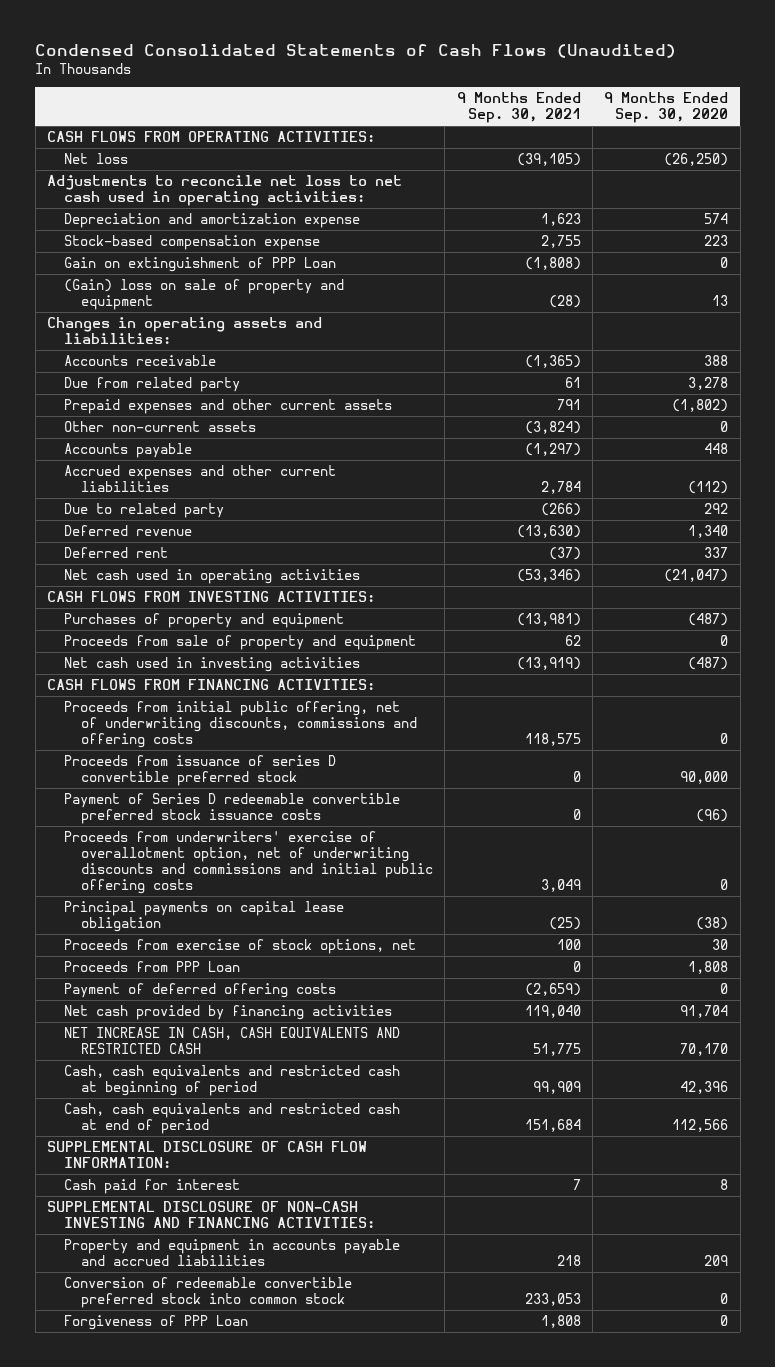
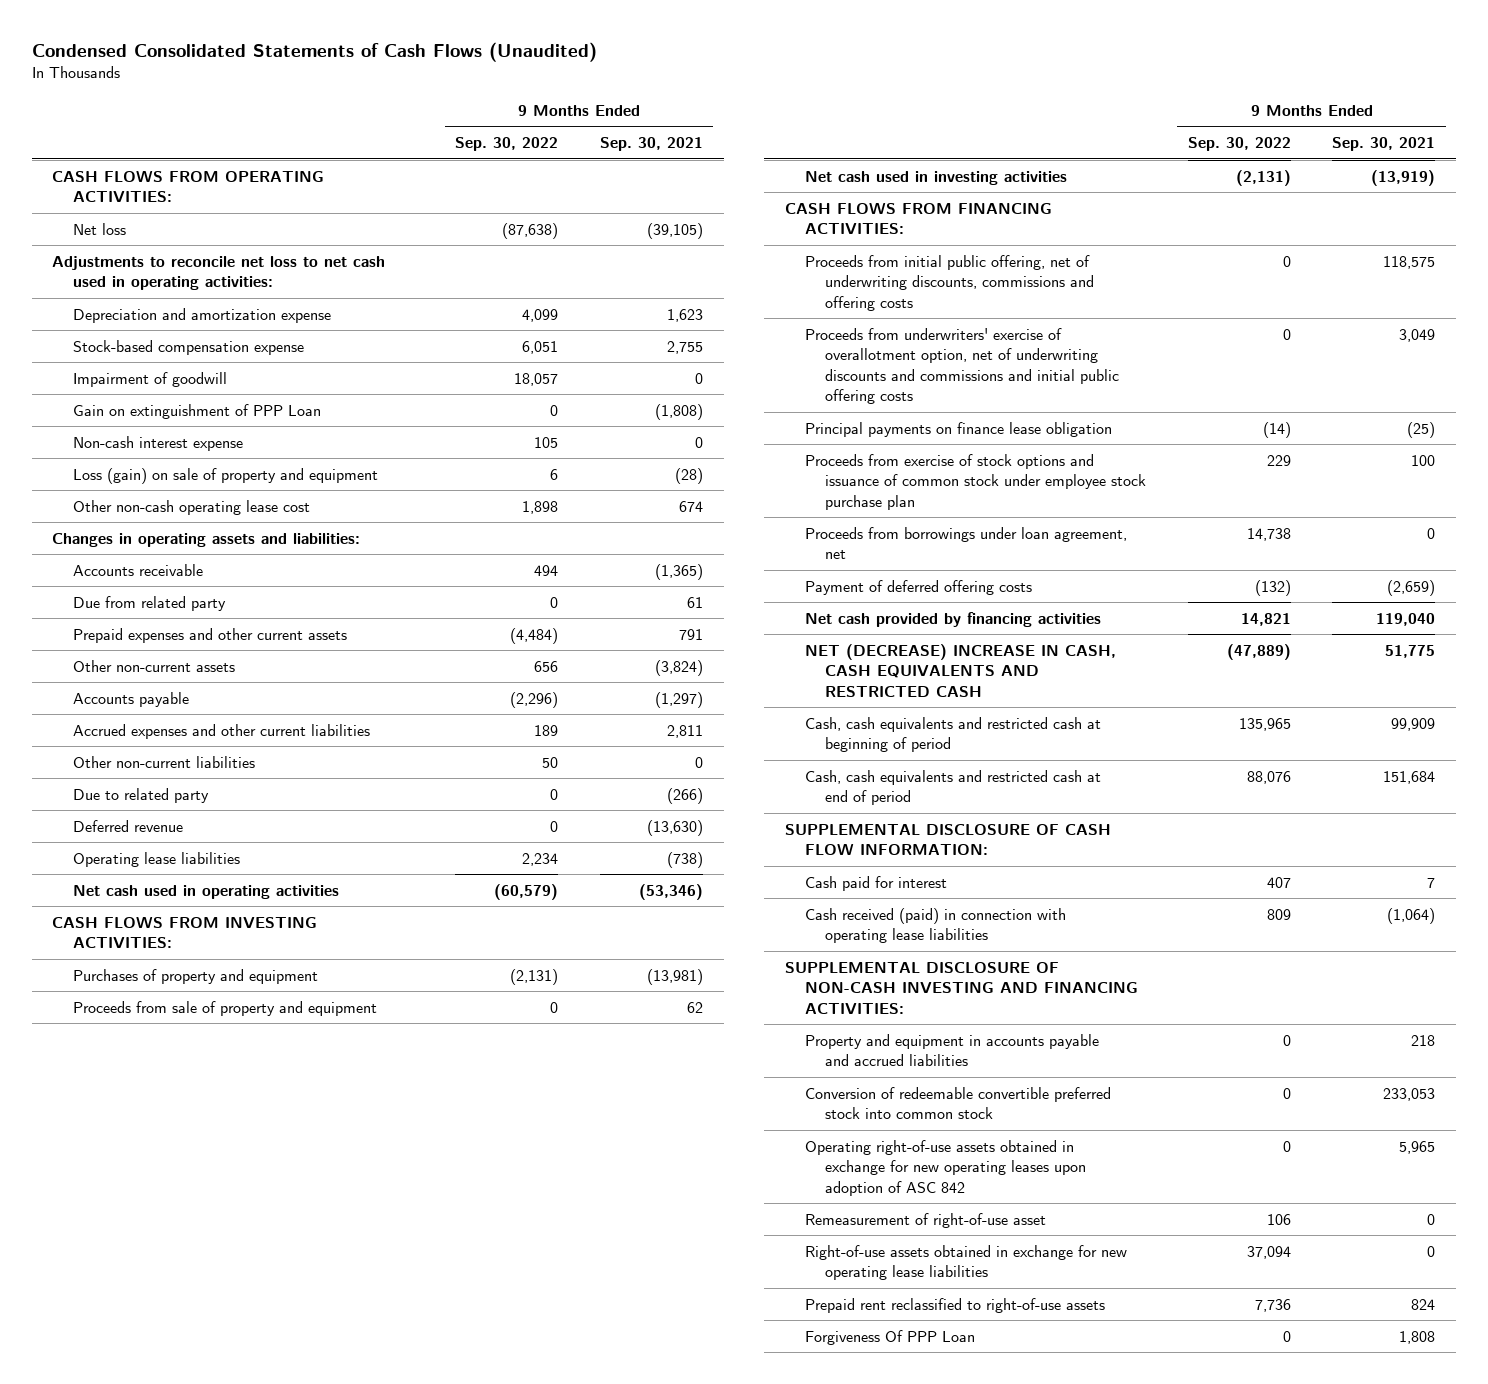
[604,92,729,124] 9 Months Ended Sep. 30, 2020 -> none
none -> [455,137,559,152] Sep. 30, 2022
none -> [72,371,227,387] Impairment of goodwill
none -> [72,435,243,451] Non-cash interest expense
[64,278,345,310] (Gain) loss on sale of property and equipment -> [72,467,378,484] Loss (gain) on sale of property and equipment
none -> [72,499,310,515] Other non-cash operating lease cost
[540,480,581,494] 2,784 -> [666,724,703,738] 2,811
none -> [72,755,255,768] Other non-current liabilities
[64,546,169,558] Deferred rent -> none
none -> [72,851,240,867] Operating lease liabilities
[64,754,337,786] Proceeds from issuance of series D convertible preferred stock -> none
[64,792,401,824] Payment of Series D redeemable convertible preferred stock issuance costs -> none
[64,960,241,972] Proceeds from PPP Loan -> none
[64,900,345,932] Principal payments on capital lease obligation -> [805,421,1113,437] Principal payments on finance lease obligation
[64,938,417,954] Proceeds from exercise of stock options, net -> [805,453,1147,510] Proceeds from exercise of stock options and issuance of common stock under employee stock purchase plan
none -> [805,526,1128,560] Proceeds from borrowings under loan agreement, net
[64,1026,401,1054] NET INCREASE IN CASH, CASH EQUIVALENTS AND RESTRICTED CASH -> [805,643,1117,697] NET (DECREASE) INCREASE IN CASH, CASH EQUIVALENTS AND RESTRICTED CASH
none -> [805,907,1067,944] Cash received (paid) in connection with operating lease liabilities
none -> [805,1139,1087,1196] Operating right-of-use assets obtained in exchange for new operating leases upon adoption of ASC 842
none -> [805,1212,1047,1228] Remeasurement of right-of-use asset
none -> [805,1244,1128,1281] Right-of-use assets obtained in exchange for new operating lease liabilities
none -> [805,1297,1106,1313] Prepaid rent reclassified to right-of-use assets
[64,1314,249,1330] Forgiveness of PPP Loan -> [805,1329,976,1345] Forgiveness Of PPP Loan

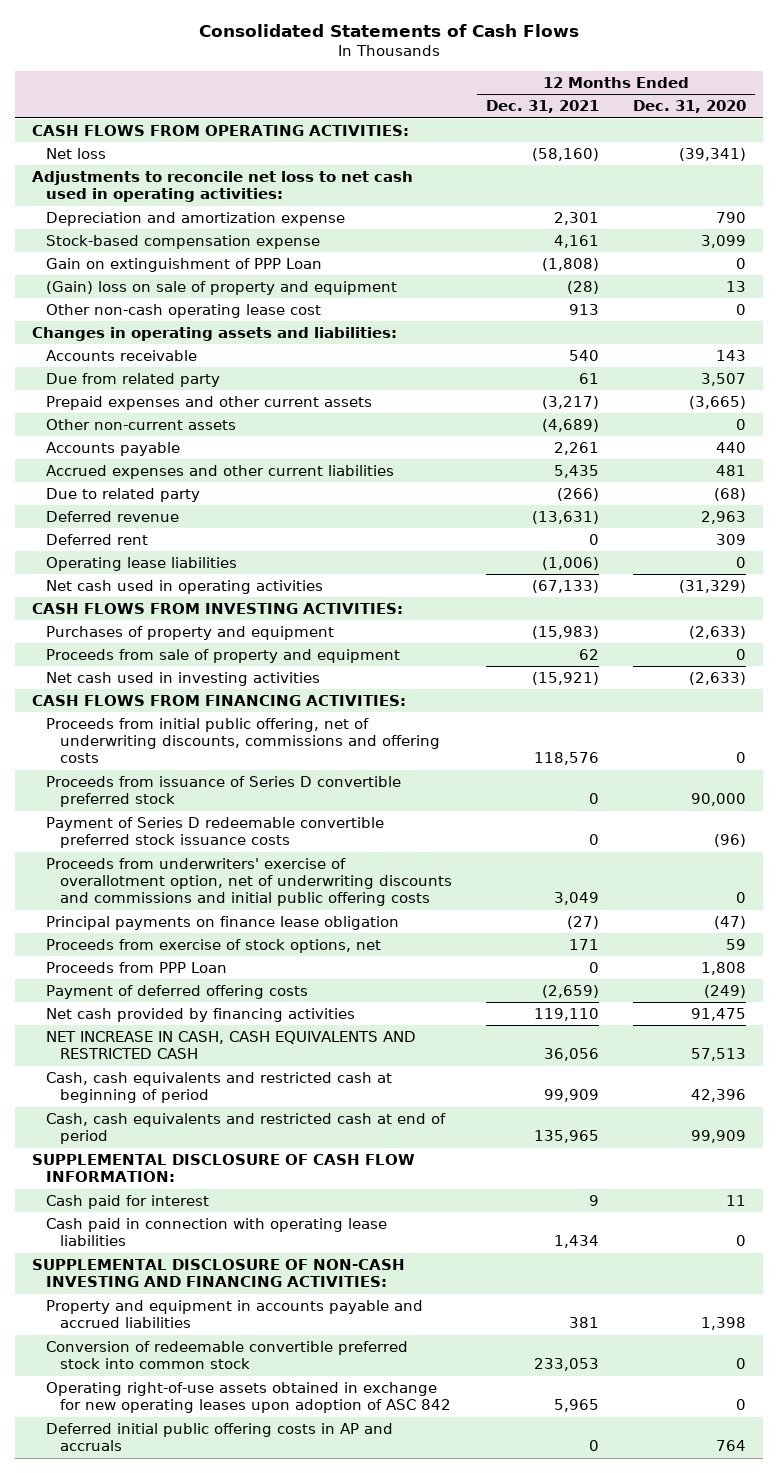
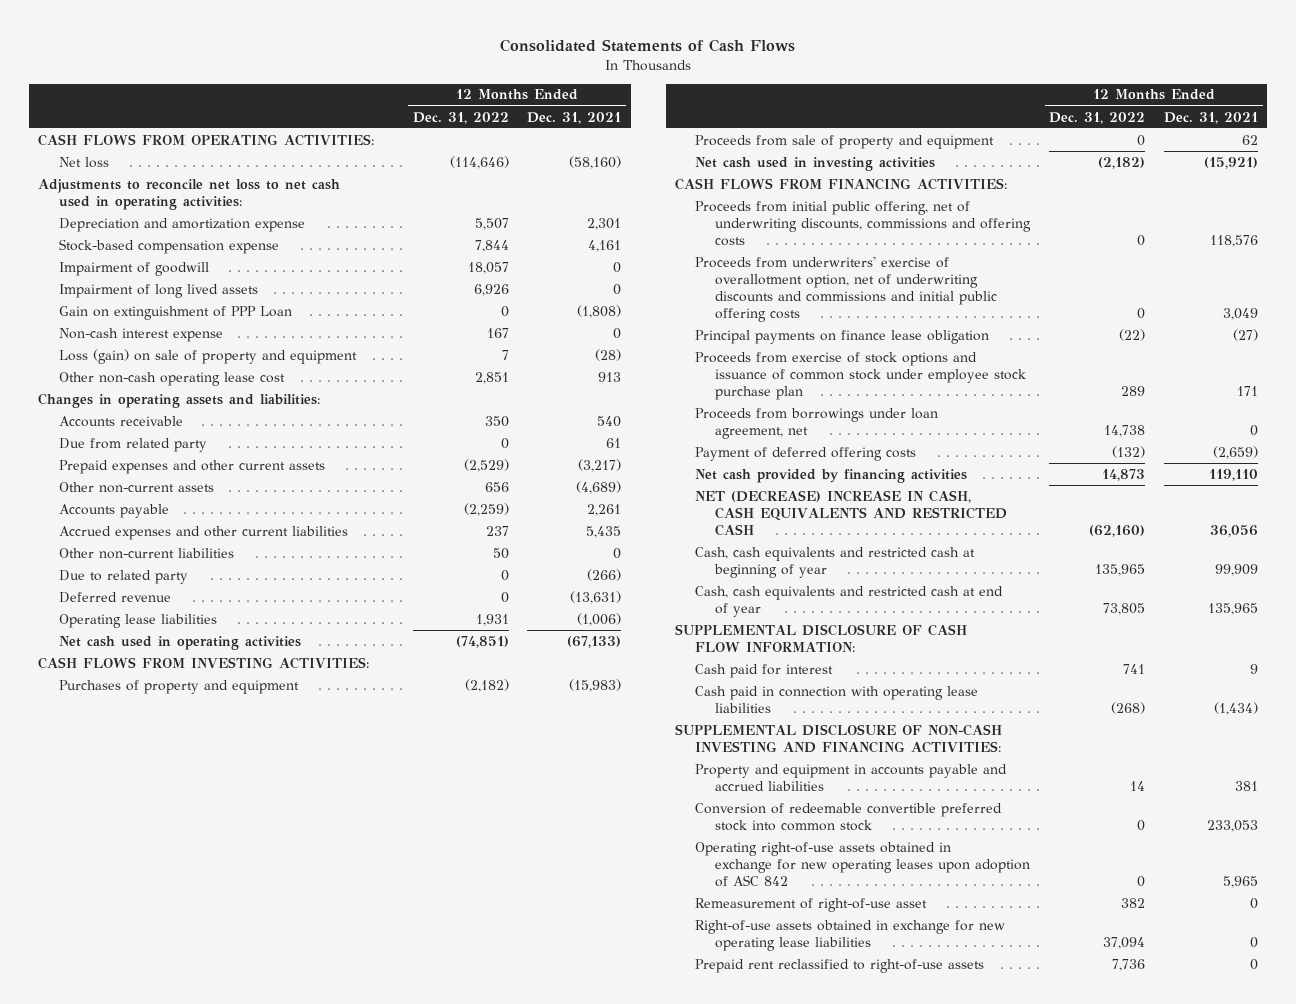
[633,100,747,114] Dec. 31, 2020 -> none
none -> [412,111,509,124] Dec. 31, 2022
none -> [58,261,209,276] Impairment of goodwill
none -> [58,283,258,298] Impairment of long lived assets
none -> [58,327,223,342] Non-cash interest expense
[45,280,397,295] (Gain) loss on sale of property and equipment -> [58,348,357,364] Loss (gain) on sale of property and equipment
none -> [58,547,234,559] Other non-current liabilities
[45,533,148,545] Deferred rent -> none
[45,775,401,808] Proceeds from issuance of Series D convertible preferred stock -> none
[45,816,384,849] Payment of Series D redeemable convertible preferred stock issuance costs -> none
[45,961,227,973] Proceeds from PPP Loan -> none
[45,938,381,953] Proceeds from exercise of stock options, net -> [695,351,1027,401] Proceeds from exercise of stock options and issuance of common stock under employee stock purchase plan
none -> [695,407,939,439] Proceeds from borrowings under loan agreement, net
[45,1030,416,1060] NET INCREASE IN CASH, CASH EQUIVALENTS AND RESTRICTED CASH -> [695,489,1008,537] NET (DECREASE) INCREASE IN CASH, CASH EQUIVALENTS AND RESTRICTED CASH
[45,1071,392,1104] Cash, cash equivalents and restricted cash at beginning of period -> [695,546,976,578] Cash, cash equivalents and restricted cash at beginning of year
[45,1112,446,1145] Cash, cash equivalents and restricted cash at end of period -> [695,585,1004,617] Cash, cash equivalents and restricted cash at end of year
[553,1235,599,1249] 1,434 -> [1213,701,1258,715] (1,434)
[45,1422,393,1452] Deferred initial public offering costs in AP and accruals -> none
none -> [695,897,928,912] Remeasurement of right-of-use asset
none -> [695,919,1006,951] Right-of-use assets obtained in exchange for new operating lease liabilities
none -> [695,958,985,973] Prepaid rent reclassified to right-of-use assets

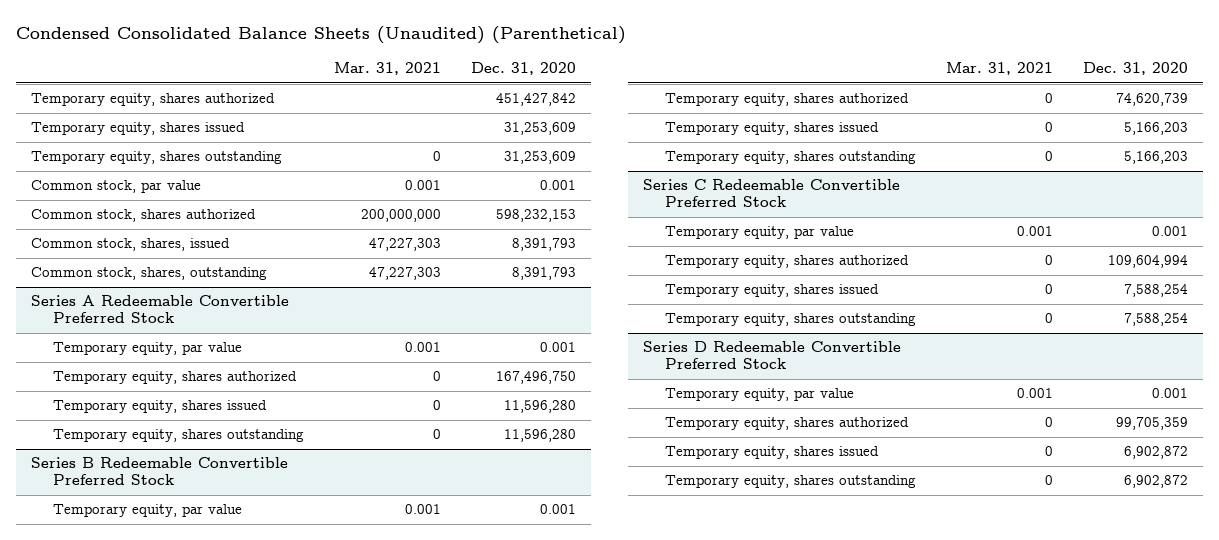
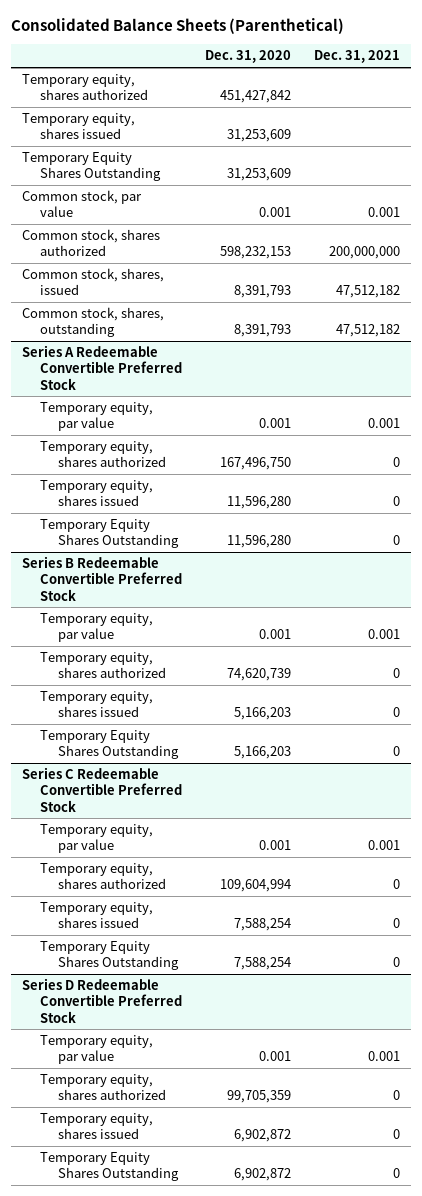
[16,26,627,45] Condensed Consolidated Balance Sheets (Unaudited) (Parenthetical) -> [11,18,345,35] Consolidated Balance Sheets (Parenthetical)
[334,62,442,76] Mar. 31, 2021 -> none
none -> [313,50,400,64] Dec. 31, 2021
[31,151,283,165] Temporary equity, shares outstanding -> [22,152,161,182] Temporary Equity Shares Outstanding
[52,429,304,443] Temporary equity, shares outstanding -> [39,519,179,549] Temporary Equity Shares Outstanding
[664,151,916,165] Temporary equity, shares outstanding -> [39,730,179,760] Temporary Equity Shares Outstanding
[664,313,916,327] Temporary equity, shares outstanding -> [39,941,179,971] Temporary Equity Shares Outstanding
[664,475,916,489] Temporary equity, shares outstanding -> [39,1152,179,1182] Temporary Equity Shares Outstanding

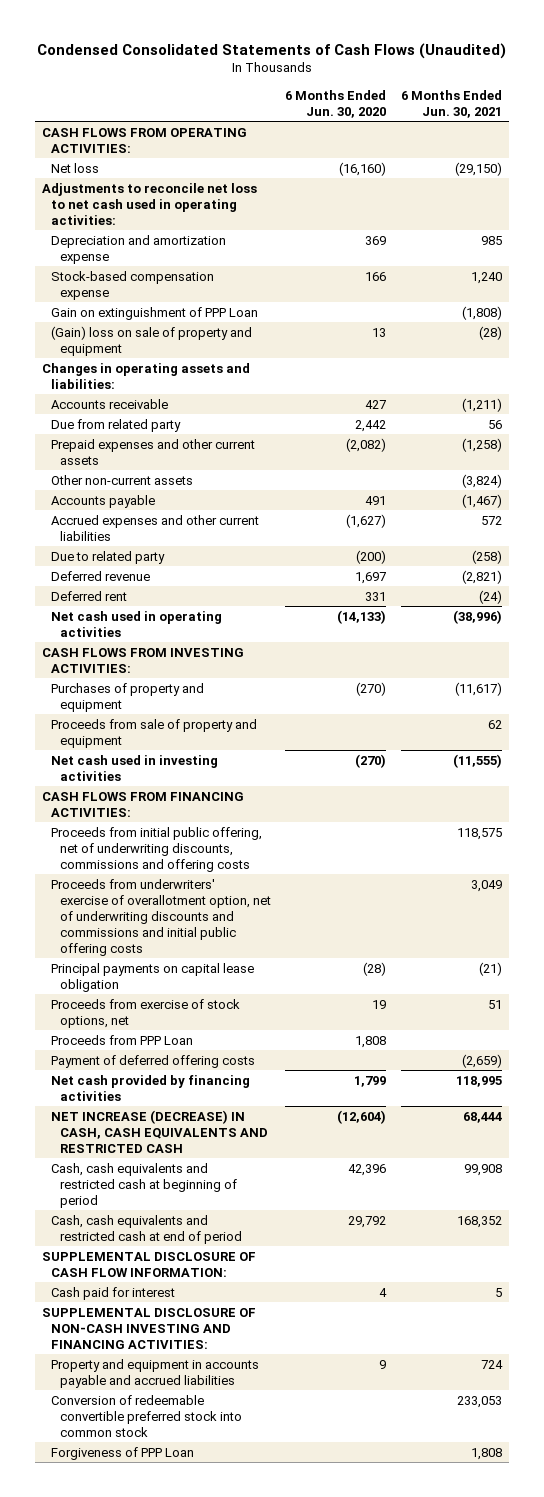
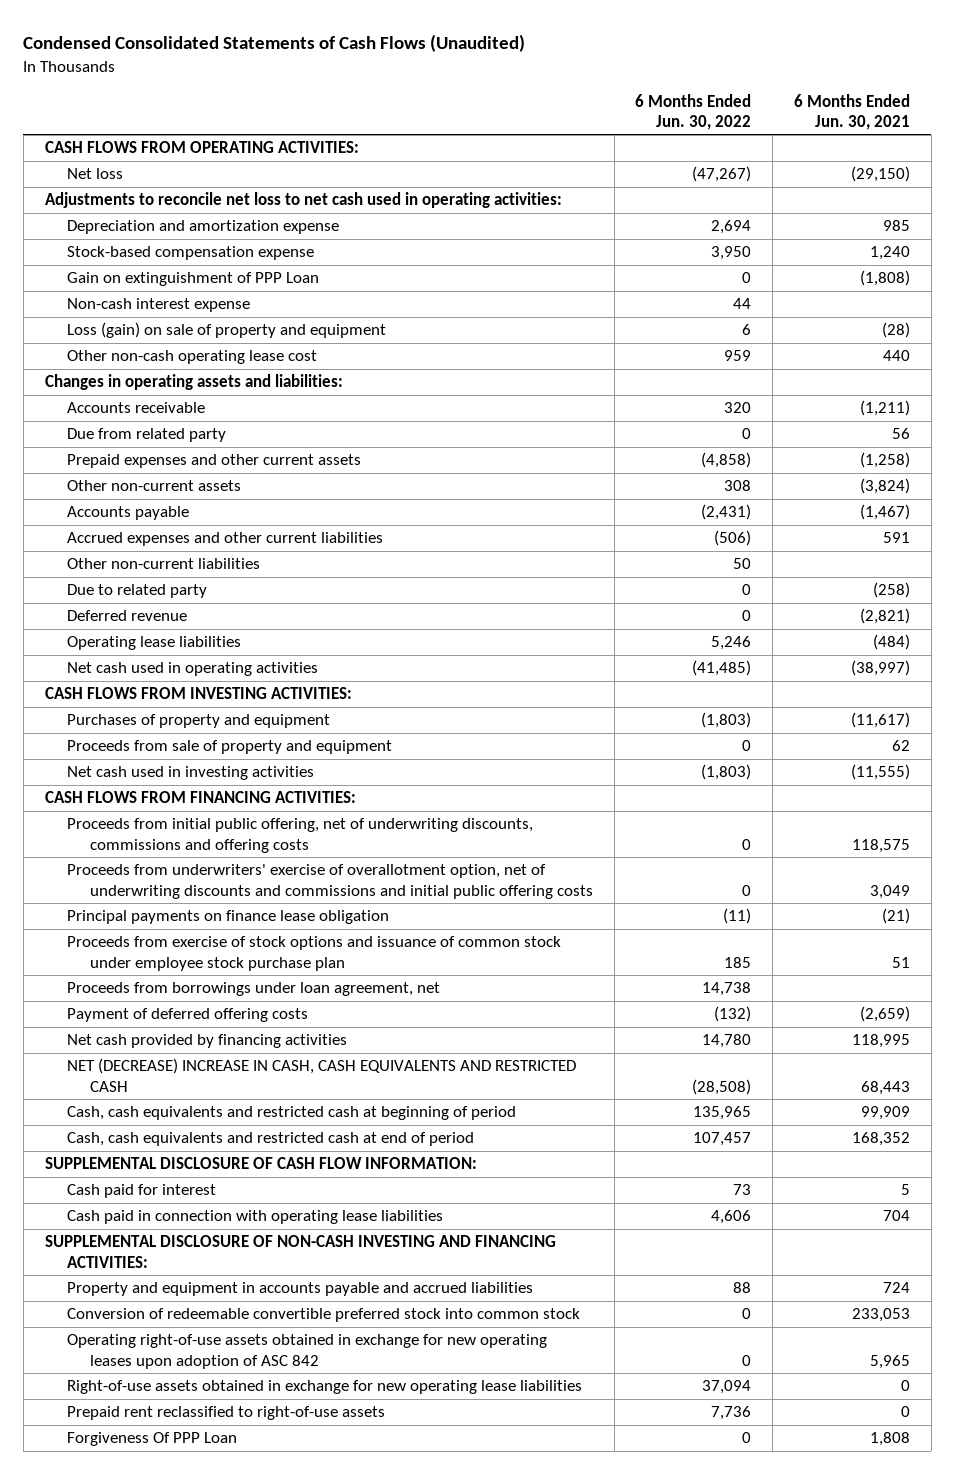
[285,89,387,118] 6 Months Ended Jun. 30, 2020 -> none
none -> [635,93,752,131] 6 Months Ended Jun. 30, 2022
none -> [67,298,251,313] Non-cash interest expense
[51,325,253,356] (Gain) loss on sale of property and equipment -> [67,322,387,339] Loss (gain) on sale of property and equipment
none -> [67,350,318,365] Other non-cash operating lease cost
[480,515,502,525] 572 -> [882,532,910,544] 591
none -> [67,558,261,570] Other non-current liabilities
[51,590,128,601] Deferred rent -> none
none -> [67,636,242,651] Operating lease liabilities
[452,609,502,624] (38,996) -> [850,660,910,677] (38,997)
[51,1034,194,1045] Proceeds from PPP Loan -> none
[51,962,255,992] Principal payments on capital lease obligation -> [67,910,390,925] Principal payments on finance lease obligation
[51,998,241,1028] Proceeds from exercise of stock options, net -> [67,936,562,971] Proceeds from exercise of stock options and issuance of common stock under employee stock purchase plan
none -> [67,982,441,997] Proceeds from borrowings under loan agreement, net
[51,1109,269,1153] NET INCREASE (DECREASE) IN CASH, CASH EQUIVALENTS AND RESTRICTED CASH -> [67,1058,577,1092] NET (DECREASE) INCREASE IN CASH, CASH EQUIVALENTS AND RESTRICTED CASH
[462,1111,502,1123] 68,444 -> [860,1080,910,1095] 68,443
[463,1163,502,1176] 99,908 -> [860,1106,910,1121] 99,909
none -> [67,1210,444,1225] Cash paid in connection with operating lease liabilities
none -> [67,1334,548,1369] Operating right-of-use assets obtained in exchange for new operating leases upon adoption of ASC 842
none -> [67,1380,583,1395] Right-of-use assets obtained in exchange for new operating lease liabilities
none -> [67,1406,386,1421] Prepaid rent reclassified to right-of-use assets
[51,1446,195,1460] Forgiveness of PPP Loan -> [67,1432,238,1447] Forgiveness Of PPP Loan

